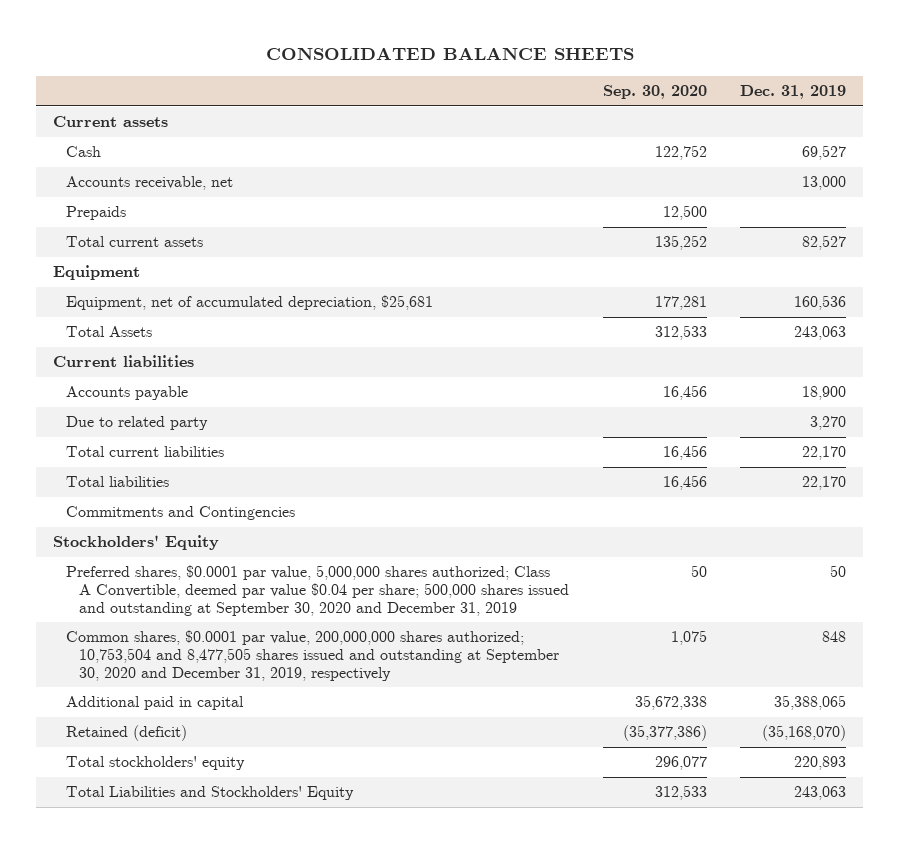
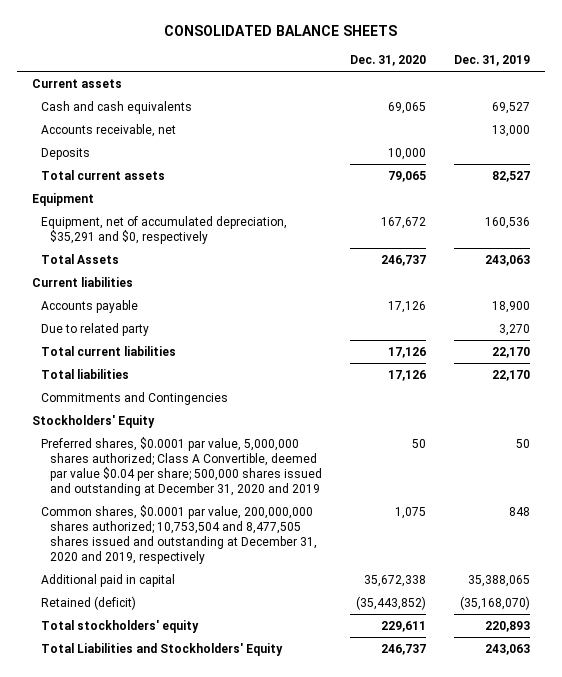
[602,85,707,100] Sep. 30, 2020 -> none
none -> [349,55,426,67] Dec. 31, 2020
[66,146,102,158] Cash -> [40,100,192,114] Cash and cash equivalents
[66,206,127,221] Prepaids -> [40,147,90,160] Deposits
[66,295,434,311] Equipment, net of accumulated depreciation, $25,681 -> [40,215,287,244] Equipment, net of accumulated depreciation, $35,291 and $0, respectively
[66,565,570,616] Preferred shares, $0.0001 par value, 5,000,000 shares authorized; Class A Convertible, deemed par value $0.04 per share; 500,000 shares issued and outstanding at September 30, 2020 and December 31, 2019 -> [40,436,322,497] Preferred shares, $0.0001 par value, 5,000,000 shares authorized; Class A Convertible, deemed par value $0.04 per share; 500,000 shares issued and outstanding at December 31, 2020 and 2019
[66,630,560,681] Common shares, $0.0001 par value, 200,000,000 shares authorized; 10,753,504 and 8,477,505 shares issued and outstanding at September 30, 2020 and December 31, 2019, respectively -> [40,504,317,565] Common shares, $0.0001 par value, 200,000,000 shares authorized; 10,753,504 and 8,477,505 shares issued and outstanding at December 31, 2020 and 2019, respectively

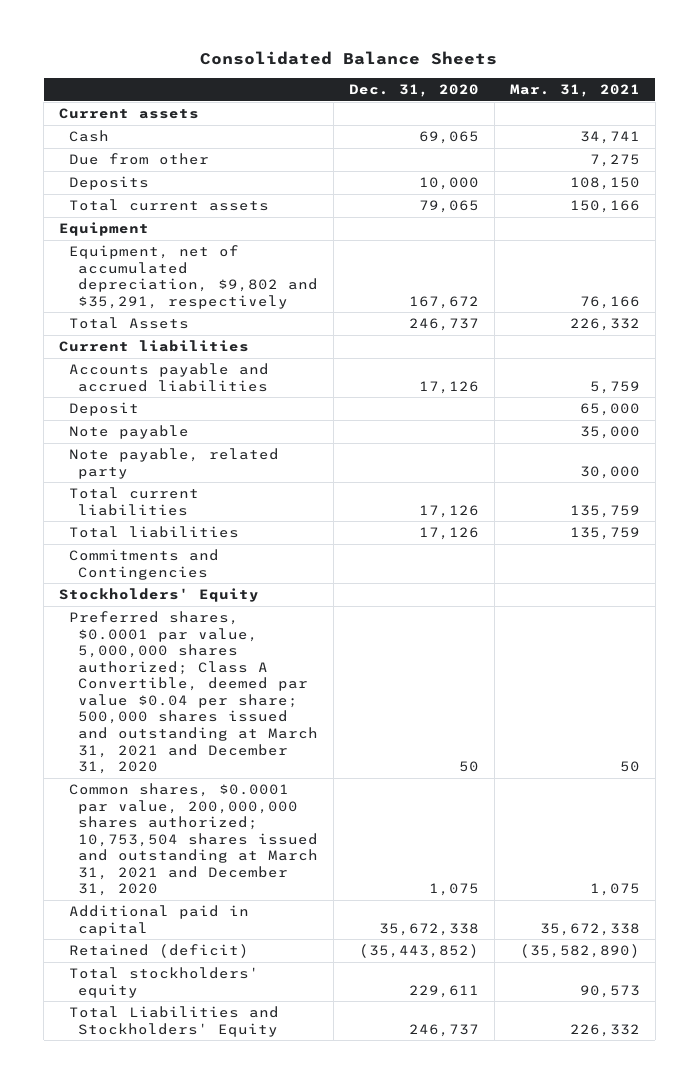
[163,25,397,37] CONSOLIDATED BALANCE SHEETS -> [200,51,498,66] Consolidated Balance Sheets
[454,55,531,67] Dec. 31, 2019 -> none
none -> [509,83,640,97] Mar. 31, 2021
[40,123,176,137] Accounts receivable, net -> none
[40,100,192,114] Cash and cash equivalents -> [68,130,109,143] Cash
none -> [68,153,209,166] Due from other
[40,215,287,244] Equipment, net of accumulated depreciation, $35,291 and $0, respectively -> [68,245,319,309] Equipment, net of accumulated depreciation, $9,802 and $35,291, respectively
[40,322,149,336] Due to related party -> none
[40,299,138,313] Accounts payable -> [68,363,269,392] Accounts payable and accrued liabilities
none -> [68,402,139,417] Deposit
none -> [68,425,189,440] Note payable
none -> [68,448,279,479] Note payable, related party
[40,436,322,497] Preferred shares, $0.0001 par value, 5,000,000 shares authorized; Class A Convertible, deemed par value $0.04 per share; 500,000 shares issued and outstanding at December 31, 2020 and 2019 -> [68,611,319,775] Preferred shares, $0.0001 par value, 5,000,000 shares authorized; Class A Convertible, deemed par value $0.04 per share; 500,000 shares issued and outstanding at March 31, 2021 and December 31, 2020
[40,504,317,565] Common shares, $0.0001 par value, 200,000,000 shares authorized; 10,753,504 and 8,477,505 shares issued and outstanding at December 31, 2020 and 2019, respectively -> [68,783,319,897] Common shares, $0.0001 par value, 200,000,000 shares authorized; 10,753,504 shares issued and outstanding at March 31, 2021 and December 31, 2020

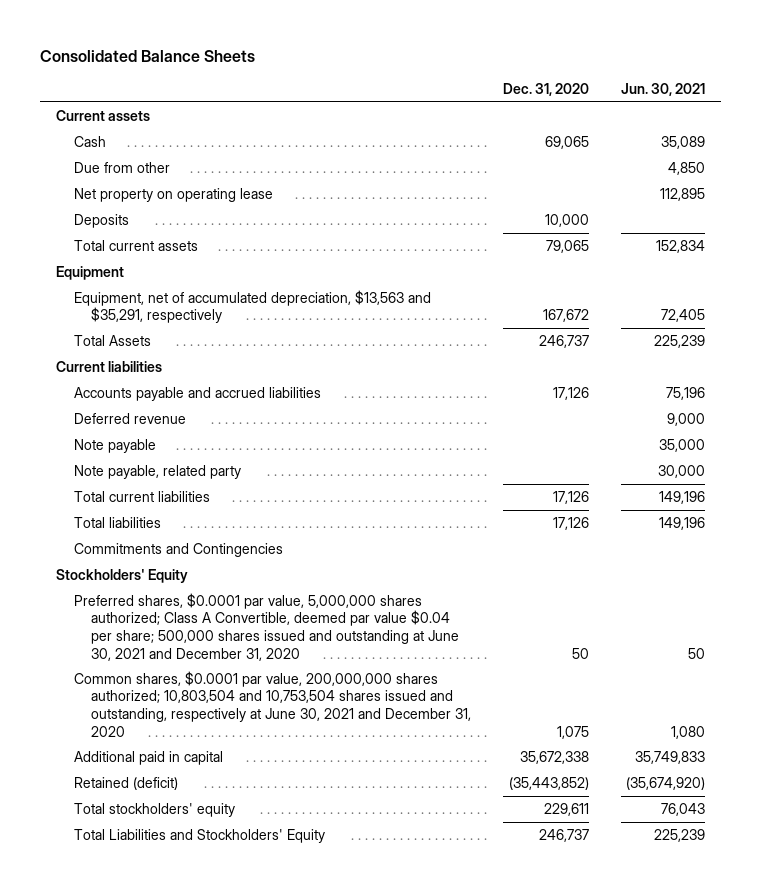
[509,83,640,97] Mar. 31, 2021 -> none
none -> [620,82,705,96] Jun. 30, 2021
none -> [73,187,273,202] Net property on operating lease
[68,245,319,309] Equipment, net of accumulated depreciation, $9,802 and $35,291, respectively -> [73,289,431,324] Equipment, net of accumulated depreciation, $13,563 and $35,291, respectively
[68,402,139,417] Deposit -> none
none -> [73,412,186,424] Deferred revenue
[68,611,319,775] Preferred shares, $0.0001 par value, 5,000,000 shares authorized; Class A Convertible, deemed par value $0.04 per share; 500,000 shares issued and outstanding at March 31, 2021 and December 31, 2020 -> [73,592,460,661] Preferred shares, $0.0001 par value, 5,000,000 shares authorized; Class A Convertible, deemed par value $0.04 per share; 500,000 shares issued and outstanding at June 30, 2021 and December 31, 2020
[68,783,319,897] Common shares, $0.0001 par value, 200,000,000 shares authorized; 10,753,504 shares issued and outstanding at March 31, 2021 and December 31, 2020 -> [73,670,472,737] Common shares, $0.0001 par value, 200,000,000 shares authorized; 10,803,504 and 10,753,504 shares issued and outstanding, respectively at June 30, 2021 and December 31, 2020

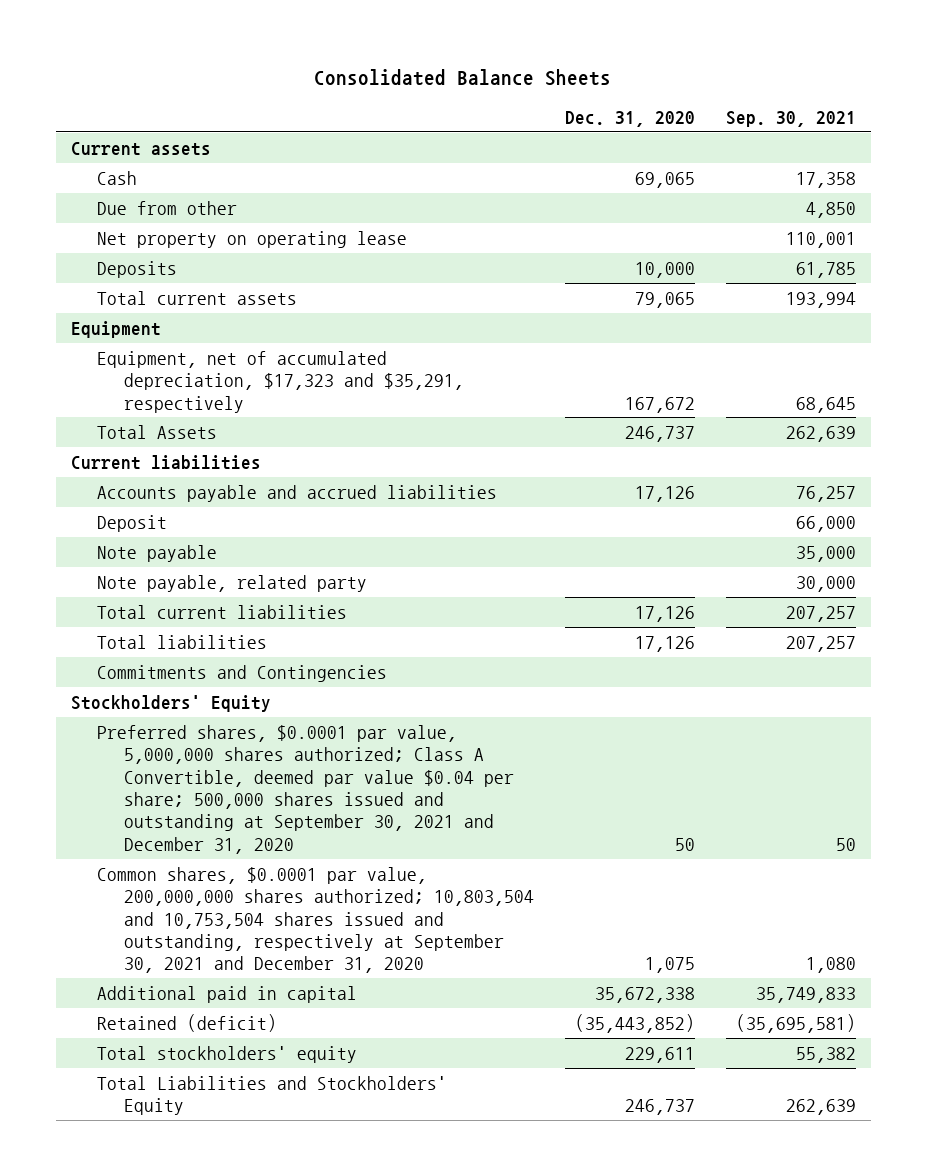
[620,82,705,96] Jun. 30, 2021 -> none
none -> [725,111,856,128] Sep. 30, 2021
[73,289,431,324] Equipment, net of accumulated depreciation, $13,563 and $35,291, respectively -> [97,350,464,413] Equipment, net of accumulated depreciation, $17,323 and $35,291, respectively
[73,412,186,424] Deferred revenue -> none
none -> [97,514,168,532] Deposit
[73,592,460,661] Preferred shares, $0.0001 par value, 5,000,000 shares authorized; Class A Convertible, deemed par value $0.04 per share; 500,000 shares issued and outstanding at June 30, 2021 and December 31, 2020 -> [97,724,514,854] Preferred shares, $0.0001 par value, 5,000,000 shares authorized; Class A Convertible, deemed par value $0.04 per share; 500,000 shares issued and outstanding at September 30, 2021 and December 31, 2020
[73,670,472,737] Common shares, $0.0001 par value, 200,000,000 shares authorized; 10,803,504 and 10,753,504 shares issued and outstanding, respectively at June 30, 2021 and December 31, 2020 -> [97,866,534,974] Common shares, $0.0001 par value, 200,000,000 shares authorized; 10,803,504 and 10,753,504 shares issued and outstanding, respectively at September 30, 2021 and December 31, 2020

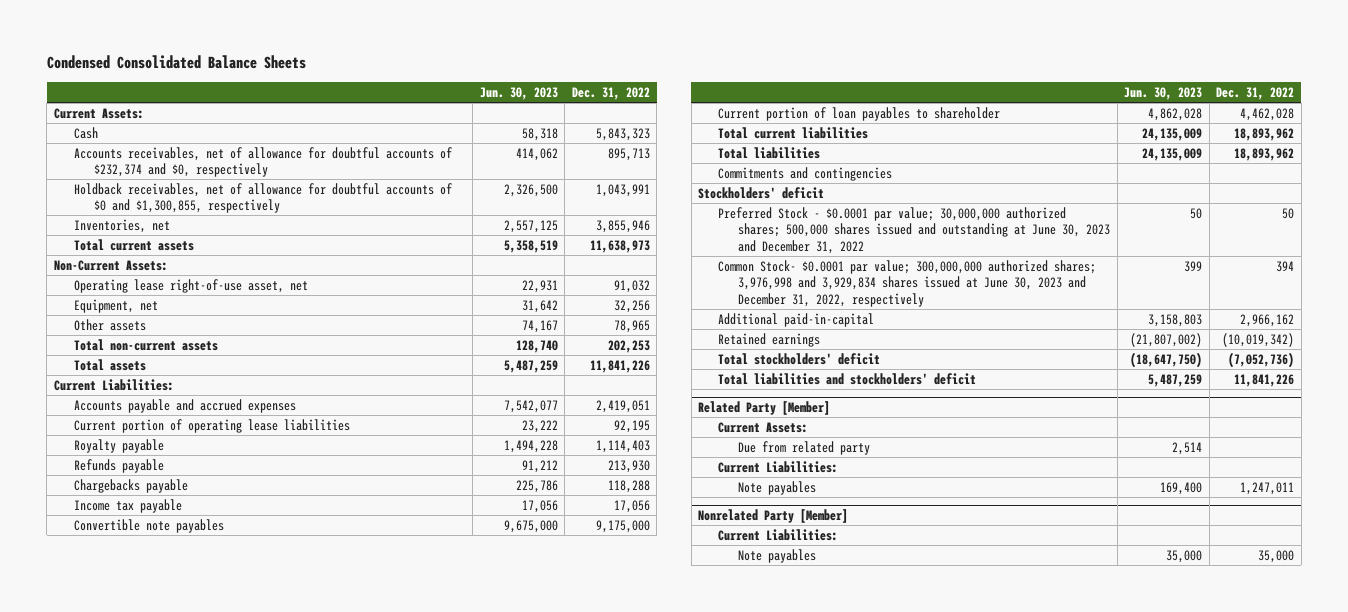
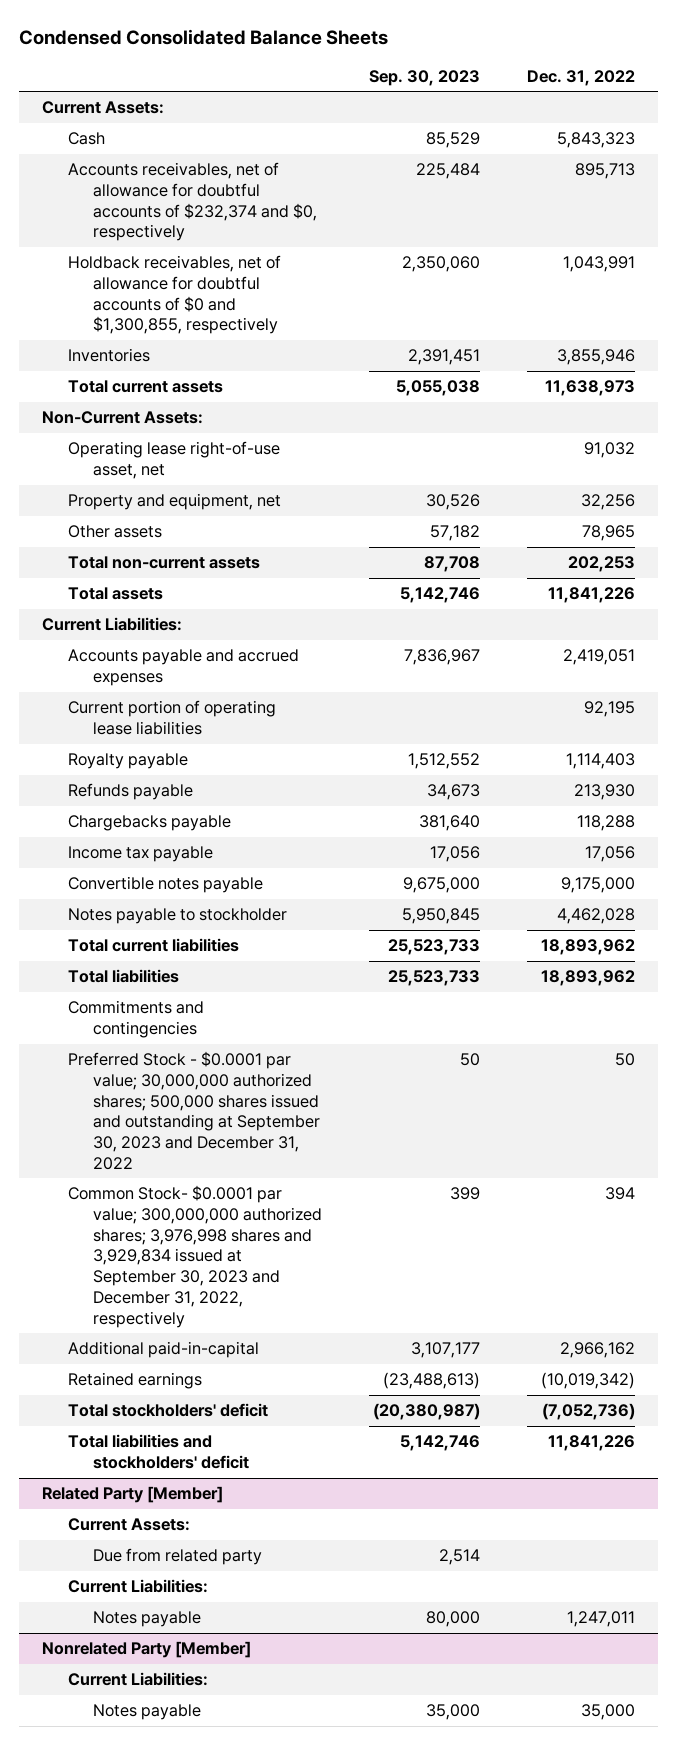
[479,86,558,100] Jun. 30, 2023 -> none
none -> [368,69,480,86] Sep. 30, 2023
[73,218,170,233] Inventories, net -> [67,348,150,363] Inventories
[73,298,158,313] Equipment, net -> [67,493,281,511] Property and equipment, net
[73,518,224,533] Convertible note payables -> [67,876,263,894] Convertible notes payable
[718,106,1001,121] Current portion of loan payables to shareholder -> [67,908,287,925] Notes payable to stockholder
[698,186,825,199] Stockholders' deficit -> none
[718,206,1110,254] Preferred Stock - $0.0001 par value; 30,000,000 authorized shares; 500,000 shares issued and outstanding at June 30, 2023 and December 31, 2022 -> [67,1051,320,1170] Preferred Stock - $0.0001 par value; 30,000,000 authorized shares; 500,000 shares issued and outstanding at September 30, 2023 and December 31, 2022
[718,259,1097,307] Common Stock- $0.0001 par value; 300,000,000 authorized shares; 3,976,998 and 3,929,834 shares issued at June 30, 2023 and December 31, 2022, respectively -> [67,1185,322,1328] Common Stock- $0.0001 par value; 300,000,000 authorized shares; 3,976,998 shares and 3,929,834 issued at September 30, 2023 and December 31, 2022, respectively
[737,480,816,495] Note payables -> [92,1611,201,1628] Notes payable
[737,548,816,563] Note payables -> [92,1704,201,1721] Notes payable

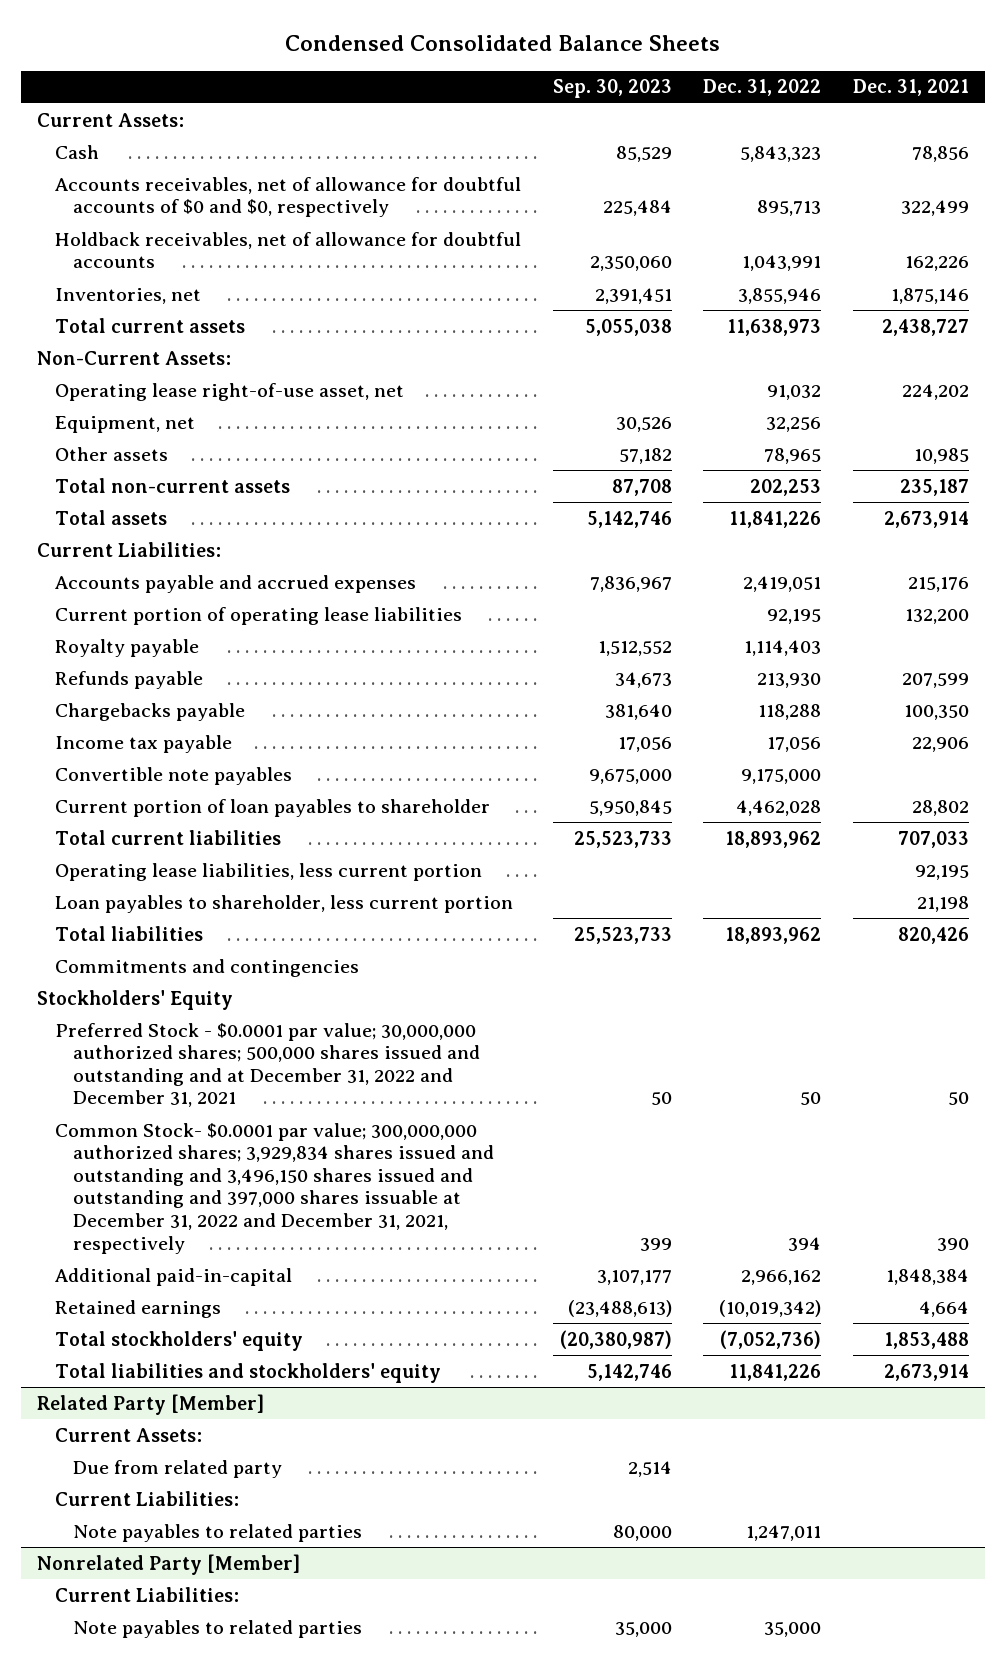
none -> [852,79,969,97] Dec. 31, 2021
[67,162,317,242] Accounts receivables, net of allowance for doubtful accounts of $232,374 and $0, respectively -> [55,176,522,218] Accounts receivables, net of allowance for doubtful accounts of $0 and $0, respectively
[67,255,281,335] Holdback receivables, net of allowance for doubtful accounts of $0 and $1,300,855, respectively -> [55,231,522,269] Holdback receivables, net of allowance for doubtful accounts
[67,348,150,363] Inventories -> [55,287,202,304] Inventories, net
[67,493,281,511] Property and equipment, net -> [55,415,196,433] Equipment, net
[67,876,263,894] Convertible notes payable -> [55,766,293,785] Convertible note payables
[67,908,287,925] Notes payable to stockholder -> [55,798,491,817] Current portion of loan payables to shareholder
none -> [55,862,483,881] Operating lease liabilities, less current portion
none -> [55,894,514,913] Loan payables to shareholder, less current portion
none -> [36,989,233,1010] Stockholders' Equity
[67,1051,320,1170] Preferred Stock - $0.0001 par value; 30,000,000 authorized shares; 500,000 shares issued and outstanding at September 30, 2023 and December 31, 2022 -> [55,1022,481,1108] Preferred Stock - $0.0001 par value; 30,000,000 authorized shares; 500,000 shares issued and outstanding and at December 31, 2022 and December 31, 2021
[67,1185,322,1328] Common Stock- $0.0001 par value; 300,000,000 authorized shares; 3,976,998 shares and 3,929,834 issued at September 30, 2023 and December 31, 2022, respectively -> [55,1122,495,1254] Common Stock- $0.0001 par value; 300,000,000 authorized shares; 3,929,834 shares issued and outstanding and 3,496,150 shares issued and outstanding and 397,000 shares issuable at December 31, 2022 and December 31, 2021, respectively
[67,1403,268,1418] Total stockholders' deficit -> [55,1330,304,1351] Total stockholders' equity
[67,1434,249,1469] Total liabilities and stockholders' deficit -> [55,1362,442,1383] Total liabilities and stockholders' equity
[92,1611,201,1628] Notes payable -> [73,1523,363,1542] Note payables to related parties
[92,1704,201,1721] Notes payable -> [73,1619,363,1638] Note payables to related parties

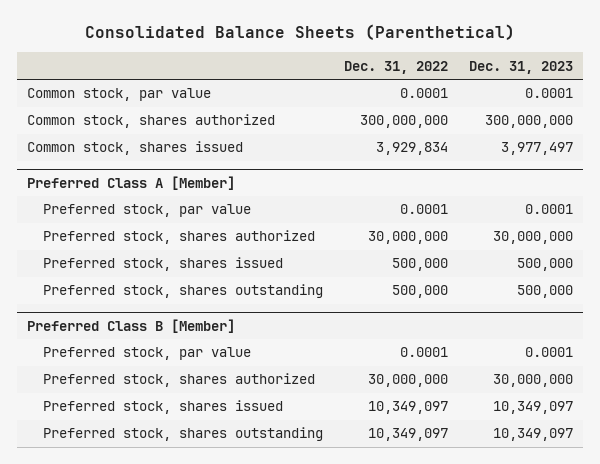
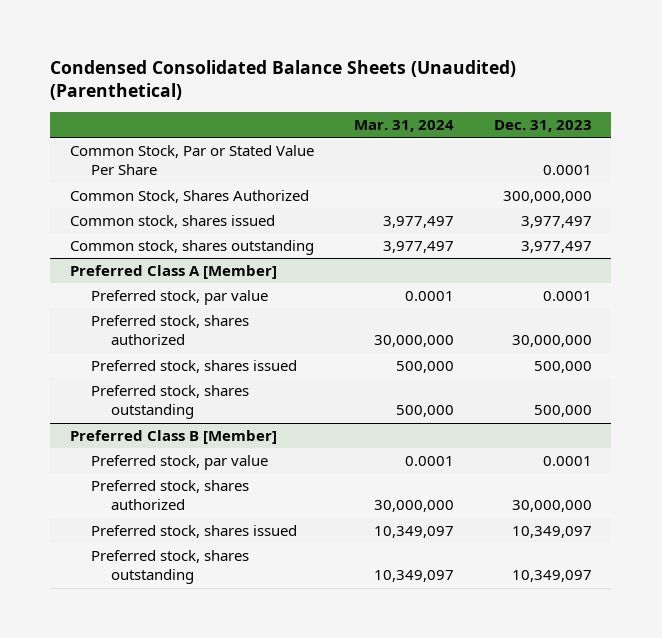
[84,24,515,41] Consolidated Balance Sheets (Parenthetical) -> [50,59,517,100] Condensed Consolidated Balance Sheets (Unaudited) (Parenthetical)
[343,60,448,74] Dec. 31, 2022 -> none
none -> [353,119,454,132] Mar. 31, 2024
[27,88,212,102] Common stock, par value -> [70,145,315,176] Common Stock, Par or Stated Value Per Share
[27,114,276,129] Common stock, shares authorized -> [70,190,310,204] Common Stock, Shares Authorized
none -> [70,240,315,256] Common stock, shares outstanding

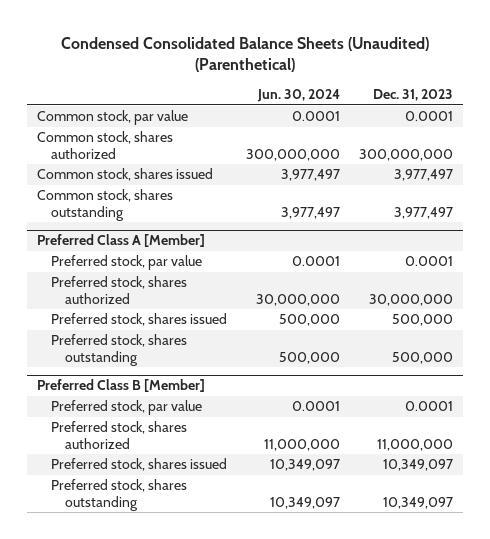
[353,119,454,132] Mar. 31, 2024 -> none
none -> [257,89,341,103] Jun. 30, 2024
[70,145,315,176] Common Stock, Par or Stated Value Per Share -> [37,110,189,126] Common stock, par value
[70,190,310,204] Common Stock, Shares Authorized -> [37,131,174,159] Common stock, shares authorized
[511,500,592,513] 30,000,000 -> [377,438,454,451] 11,000,000

